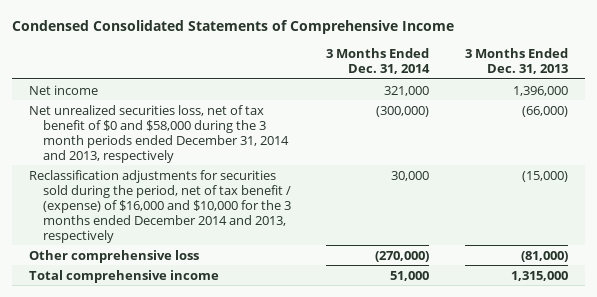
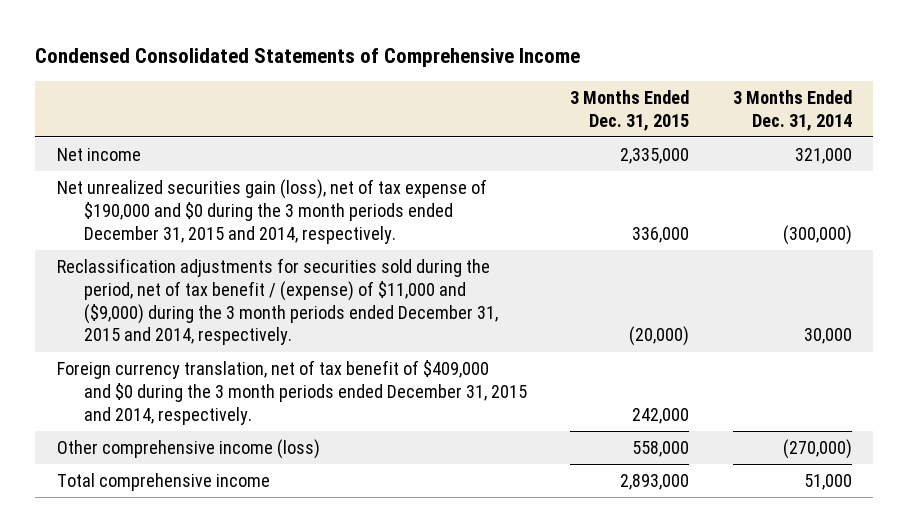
[464,47,568,74] 3 Months Ended Dec. 31, 2013 -> none
none -> [570,89,690,131] 3 Months Ended Dec. 31, 2015
[29,104,289,163] Net unrealized securities loss, net of tax benefit of $0 and $58,000 during the 3 month periods ended December 31, 2014 and 2013, respectively -> [56,178,487,244] Net unrealized securities gain (loss), net of tax expense of $190,000 and $0 during the 3 month periods ended December 31, 2015 and 2014, respectively.
[29,169,291,243] Reclassification adjustments for securities sold during the period, net of tax benefit / (expense) of $16,000 and $10,000 for the 3 months ended December 2014 and 2013, respectively -> [56,257,498,346] Reclassification adjustments for securities sold during the period, net of tax benefit / (expense) of $11,000 and ($9,000) during the 3 month periods ended December 31, 2015 and 2014, respectively.
none -> [56,359,527,425] Foreign currency translation, net of tax benefit of $409,000 and $0 during the 3 month periods ended December 31, 2015 and 2014, respectively.
[29,249,200,263] Other comprehensive loss -> [56,438,320,459] Other comprehensive income (loss)

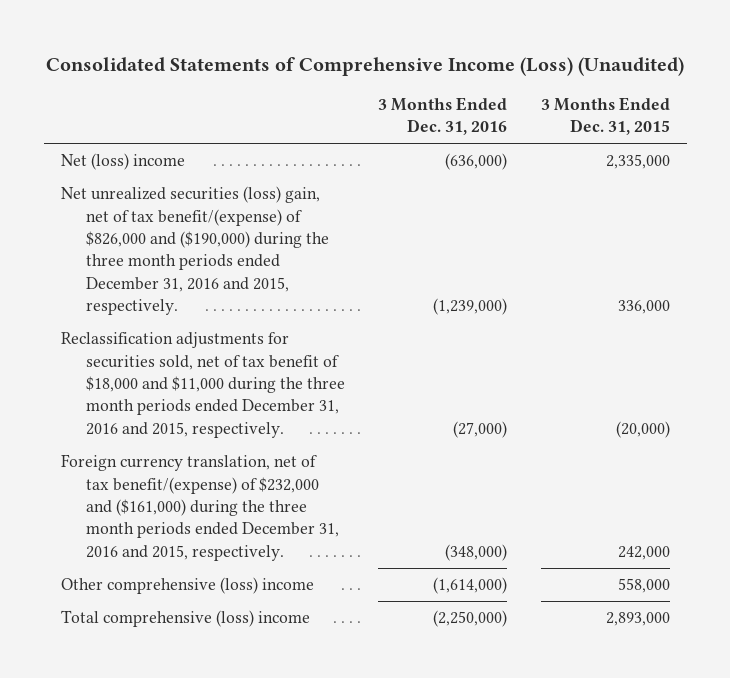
[35,48,581,68] Condensed Consolidated Statements of Comprehensive Income -> [46,56,685,76] Consolidated Statements of Comprehensive Income (Loss) (Unaudited)
[732,89,852,131] 3 Months Ended Dec. 31, 2014 -> none
none -> [378,96,508,136] 3 Months Ended Dec. 31, 2016
[56,147,141,161] Net income -> [60,153,185,171] Net (loss) income
[56,178,487,244] Net unrealized securities gain (loss), net of tax expense of $190,000 and $0 during the 3 month periods ended December 31, 2015 and 2014, respectively. -> [60,186,329,316] Net unrealized securities (loss) gain, net of tax benefit/(expense) of $826,000 and ($190,000) during the three month periods ended December 31, 2016 and 2015, respectively.
[56,257,498,346] Reclassification adjustments for securities sold during the period, net of tax benefit / (expense) of $11,000 and ($9,000) during the 3 month periods ended December 31, 2015 and 2014, respectively. -> [60,332,345,438] Reclassification adjustments for securities sold, net of tax benefit of $18,000 and $11,000 during the three month periods ended December 31, 2016 and 2015, respectively.
[56,359,527,425] Foreign currency translation, net of tax benefit of $409,000 and $0 during the 3 month periods ended December 31, 2015 and 2014, respectively. -> [60,454,339,561] Foreign currency translation, net of tax benefit/(expense) of $232,000 and ($161,000) during the three month periods ended December 31, 2016 and 2015, respectively.
[56,438,320,459] Other comprehensive income (loss) -> [60,577,314,595] Other comprehensive (loss) income
[56,472,270,491] Total comprehensive income -> [60,610,310,628] Total comprehensive (loss) income

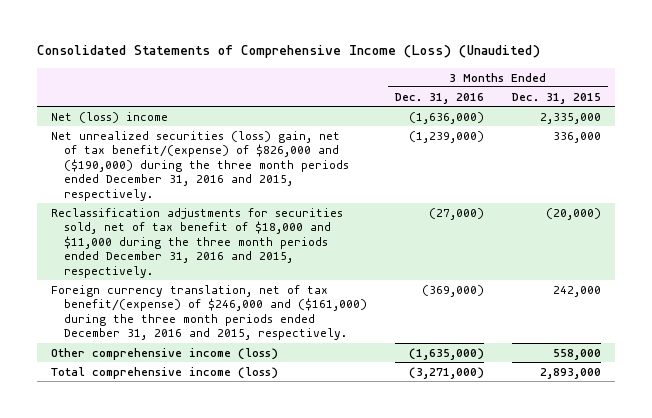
[445,153,508,171] (636,000) -> [409,111,485,124] (1,636,000)
[60,454,339,561] Foreign currency translation, net of tax benefit/(expense) of $232,000 and ($161,000) during the three month periods ended December 31, 2016 and 2015, respectively. -> [50,284,367,341] Foreign currency translation, net of tax benefit/(expense) of $246,000 and ($161,000) during the three month periods ended December 31, 2016 and 2015, respectively.
[445,543,508,561] (348,000) -> [422,284,485,297] (369,000)
[60,577,314,595] Other comprehensive (loss) income -> [50,347,278,360] Other comprehensive income (loss)
[433,577,508,595] (1,614,000) -> [409,347,485,360] (1,635,000)
[60,610,310,628] Total comprehensive (loss) income -> [50,366,278,379] Total comprehensive income (loss)
[433,610,508,628] (2,250,000) -> [409,366,485,379] (3,271,000)

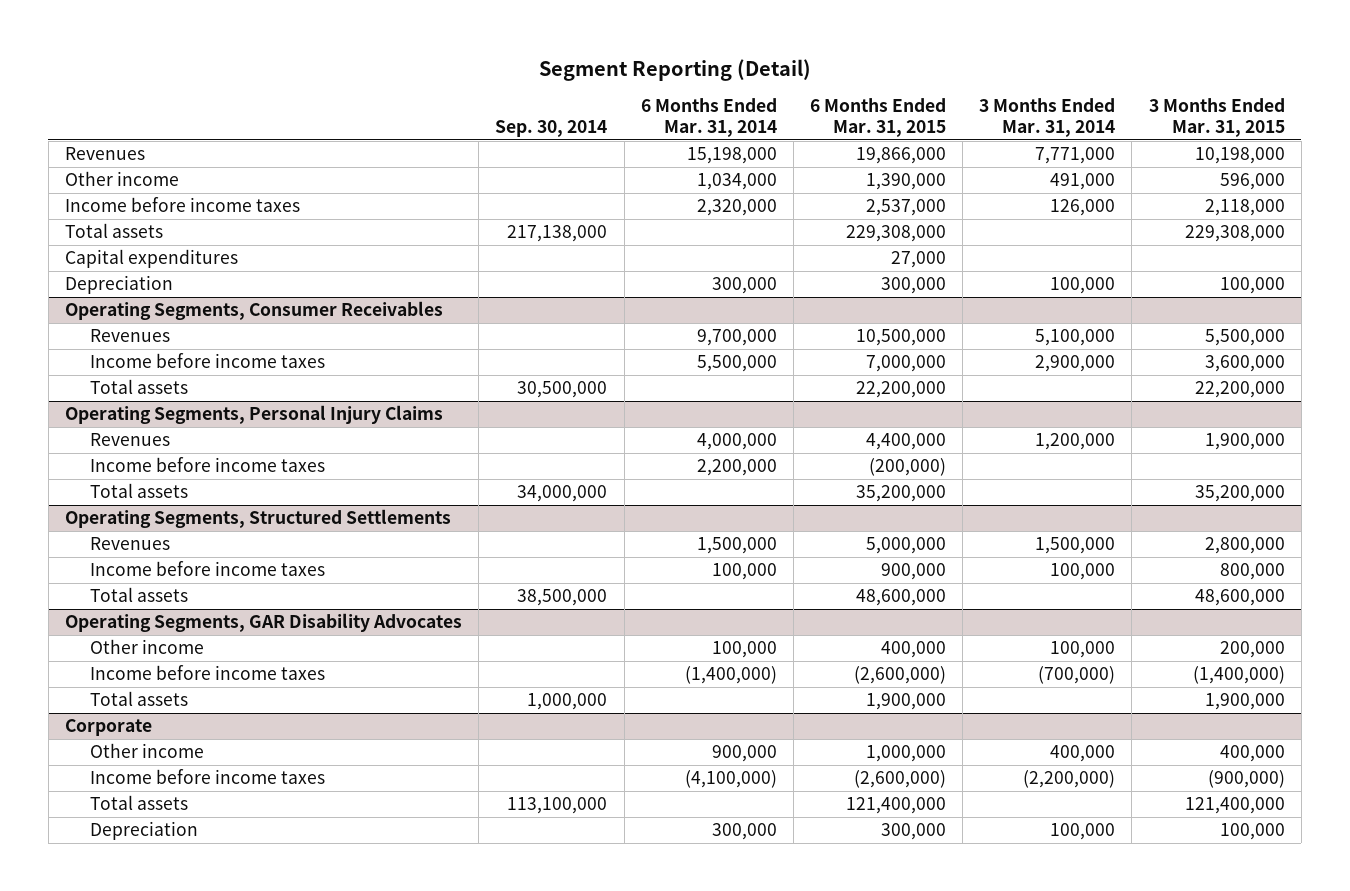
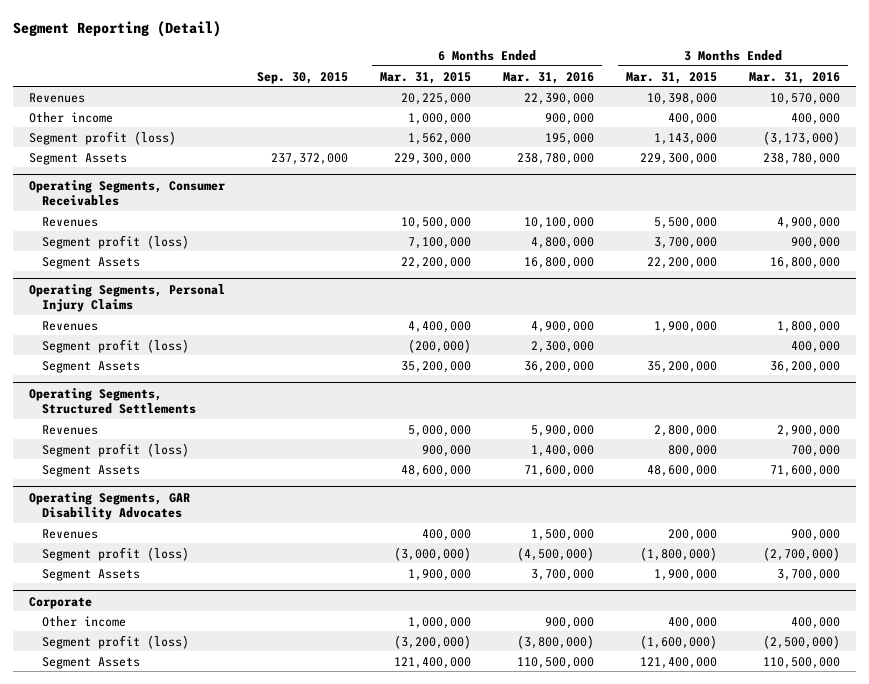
[495,120,608,138] Sep. 30, 2014 -> none
[640,98,777,138] 6 Months Ended Mar. 31, 2014 -> none
[979,98,1116,138] 3 Months Ended Mar. 31, 2014 -> none
none -> [257,71,349,84] Sep. 30, 2015
none -> [503,71,595,84] Mar. 31, 2016
none -> [749,71,841,84] Mar. 31, 2016
[65,197,301,213] Income before income taxes -> none
[65,249,239,269] Capital expenditures -> none
[65,275,174,295] Depreciation -> none
[856,147,947,165] 19,866,000 -> [401,92,472,105] 20,225,000
[1194,147,1285,165] 10,198,000 -> [647,92,718,105] 10,398,000
[866,173,947,191] 1,390,000 -> [408,112,472,125] 1,000,000
[1219,173,1285,191] 596,000 -> [668,112,718,125] 400,000
none -> [28,130,176,145] Segment profit (loss)
[65,223,164,239] Total assets -> [28,152,127,165] Segment Assets
[846,225,947,243] 229,308,000 -> [394,152,472,165] 229,300,000
[1184,225,1285,243] 229,308,000 -> [640,152,718,165] 229,300,000
[90,353,326,369] Income before income taxes -> none
none -> [41,234,189,249] Segment profit (loss)
[90,379,189,395] Total assets -> [41,256,140,269] Segment Assets
[90,457,326,473] Income before income taxes -> [41,338,189,353] Segment profit (loss)
[90,483,189,499] Total assets -> [41,360,140,373] Segment Assets
[90,561,326,577] Income before income taxes -> [41,442,189,457] Segment profit (loss)
[90,587,189,603] Total assets -> [41,464,140,477] Segment Assets
[90,639,205,655] Other income -> none
[90,665,326,681] Income before income taxes -> none
none -> [41,528,98,539] Revenues
none -> [41,546,189,561] Segment profit (loss)
[90,691,189,707] Total assets -> [41,568,140,581] Segment Assets
[90,769,326,785] Income before income taxes -> none
[90,821,199,841] Depreciation -> none
none -> [41,634,189,649] Segment profit (loss)
[90,795,189,811] Total assets -> [41,656,140,669] Segment Assets

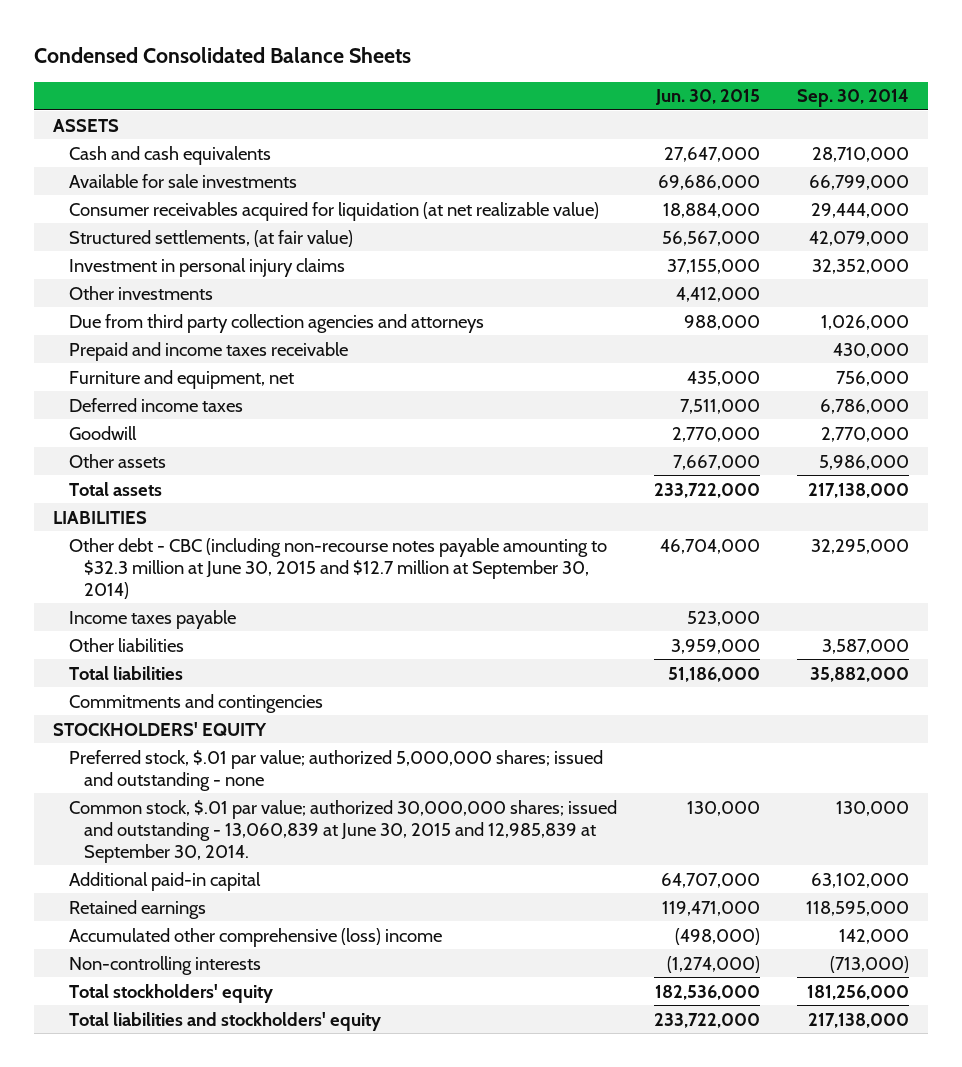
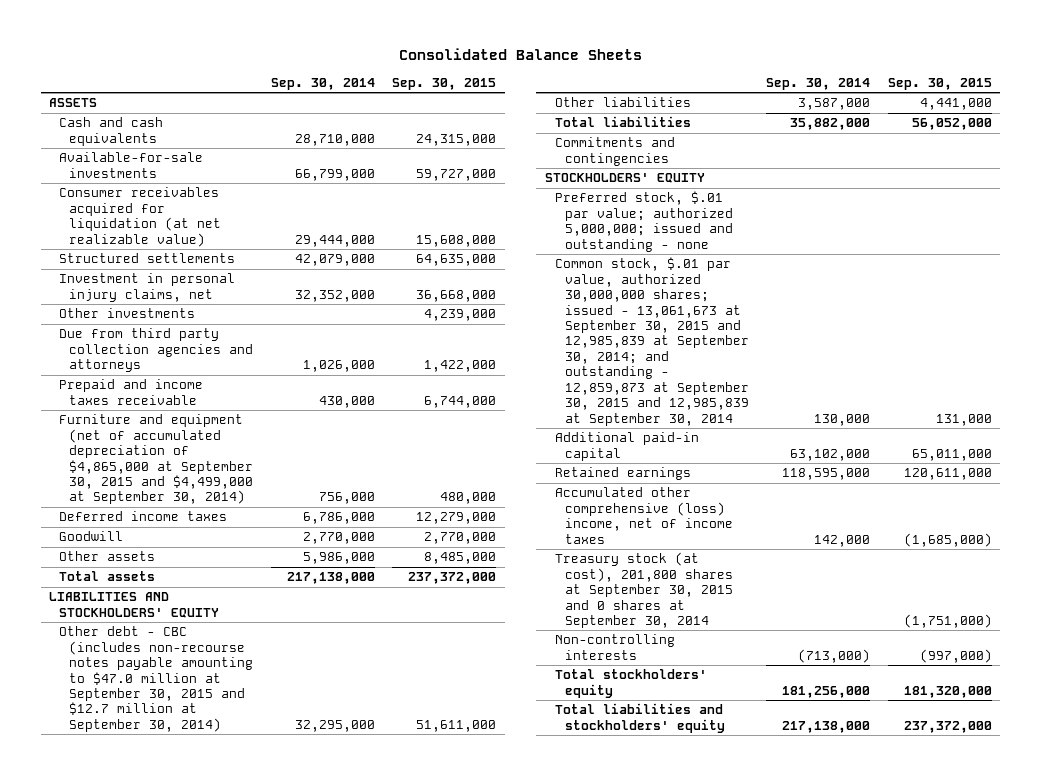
[34,47,412,64] Condensed Consolidated Balance Sheets -> [398,48,642,61] Consolidated Balance Sheets
[654,89,760,106] Jun. 30, 2015 -> none
none -> [392,77,497,90] Sep. 30, 2015
[68,173,297,188] Available for sale investments -> [59,152,204,178] Available-for-sale investments
[68,229,353,247] Structured settlements, (at fair value) -> [59,253,236,264] Structured settlements
[68,257,345,277] Investment in personal injury claims -> [59,273,236,302] Investment in personal injury claims, net
[68,369,294,389] Furniture and equipment, net -> [59,414,254,505] Furniture and equipment (net of accumulated depreciation of $4,865,000 at September 30, 2015 and $4,499,000 at September 30, 2014)
[52,510,147,524] LIABILITIES -> none
[68,609,236,629] Income taxes payable -> none
none -> [49,592,220,618] LIABILITIES AND STOCKHOLDERS' EQUITY
[68,537,607,599] Other debt - CBC (including non-recourse notes payable amounting to $32.3 million at June 30, 2015 and $12.7 million at September 30, 2014) -> [59,626,254,732] Other debt - CBC (includes non-recourse notes payable amounting to $47.0 million at September 30, 2015 and $12.7 million at September 30, 2014)
[68,749,603,791] Preferred stock, $.01 par value; authorized 5,000,000 shares; issued and outstanding - none -> [554,191,733,252] Preferred stock, $.01 par value; authorized 5,000,000; issued and outstanding - none
[68,799,617,863] Common stock, $.01 par value; authorized 30,000,000 shares; issued and outstanding - 13,060,839 at June 30, 2015 and 12,985,839 at September 30, 2014. -> [554,257,749,426] Common stock, $.01 par value, authorized 30,000,000 shares; issued - 13,061,673 at September 30, 2015 and 12,985,839 at September 30, 2014; and outstanding - 12,859,873 at September 30, 2015 and 12,985,839 at September 30, 2014
[68,927,442,947] Accumulated other comprehensive (loss) income -> [554,487,733,544] Accumulated other comprehensive (loss) income, net of income taxes
none -> [554,552,733,628] Treasury stock (at cost), 201,800 shares at September 30, 2015 and 0 shares at September 30, 2014

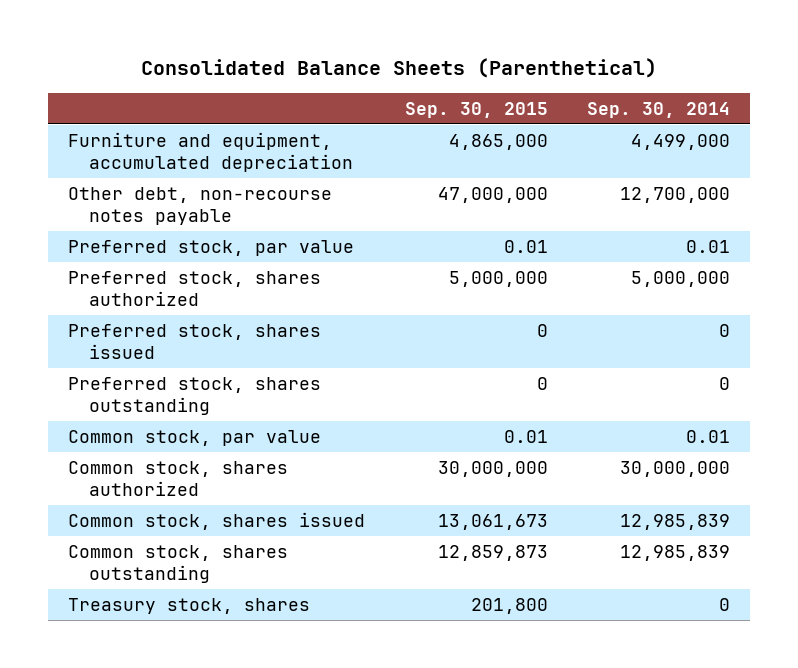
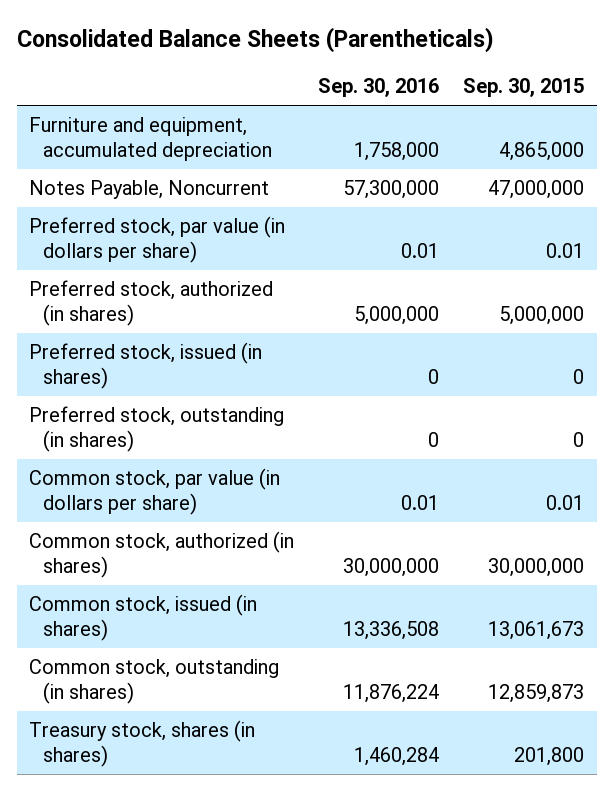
[141,58,658,79] Consolidated Balance Sheets (Parenthetical) -> [16,27,494,54] Consolidated Balance Sheets (Parentheticals)
[586,101,730,118] Sep. 30, 2014 -> none
none -> [318,78,440,98] Sep. 30, 2016
[68,186,333,226] Other debt, non-recourse notes payable -> [28,180,269,200] Notes Payable, Noncurrent
[68,239,355,256] Preferred stock, par value -> [28,216,285,263] Preferred stock, par value (in dollars per share)
[68,270,322,307] Preferred stock, shares authorized -> [28,280,273,326] Preferred stock, authorized (in shares)
[68,323,322,360] Preferred stock, shares issued -> [28,342,262,389] Preferred stock, issued (in shares)
[68,376,322,416] Preferred stock, shares outstanding -> [28,406,284,452] Preferred stock, outstanding (in shares)
[68,429,322,446] Common stock, par value -> [28,468,280,515] Common stock, par value (in dollars per share)
[68,460,289,497] Common stock, shares authorized -> [28,531,294,578] Common stock, authorized (in shares)
[68,511,366,530] Common stock, shares issued -> [28,594,257,641] Common stock, issued (in shares)
[68,544,289,584] Common stock, shares outstanding -> [28,659,279,704] Common stock, outstanding (in shares)
[68,597,311,614] Treasury stock, shares -> [28,720,255,767] Treasury stock, shares (in shares)

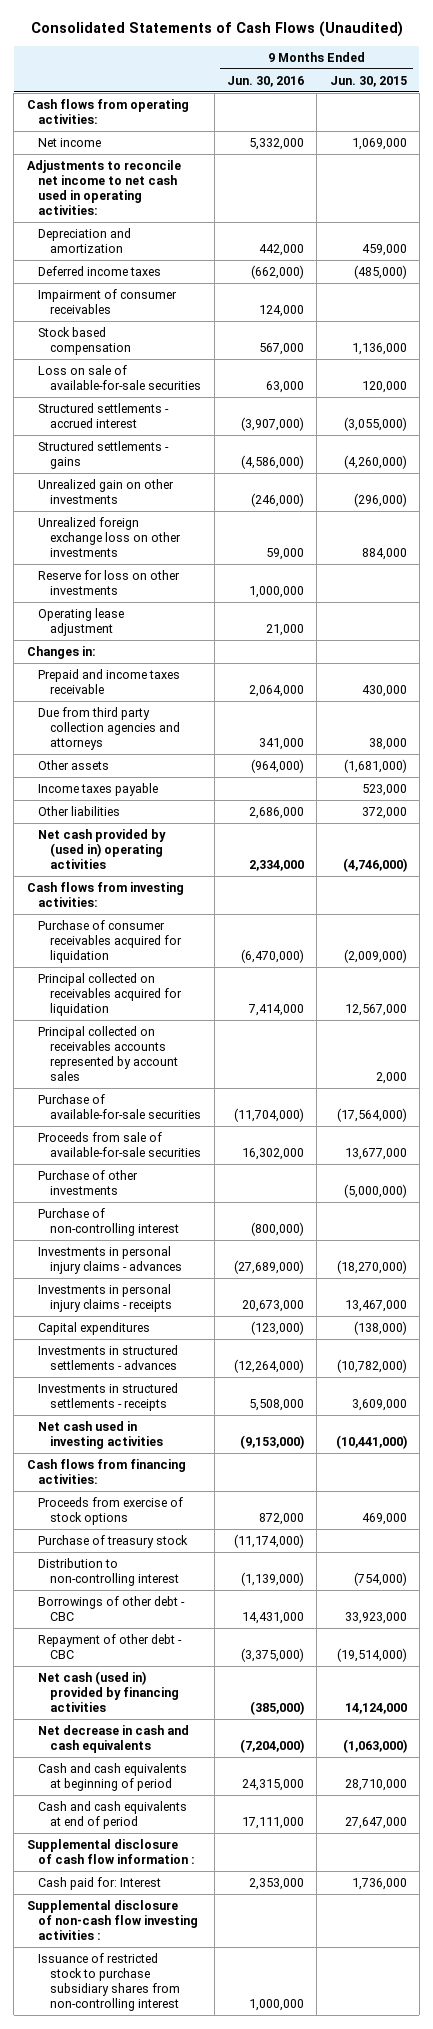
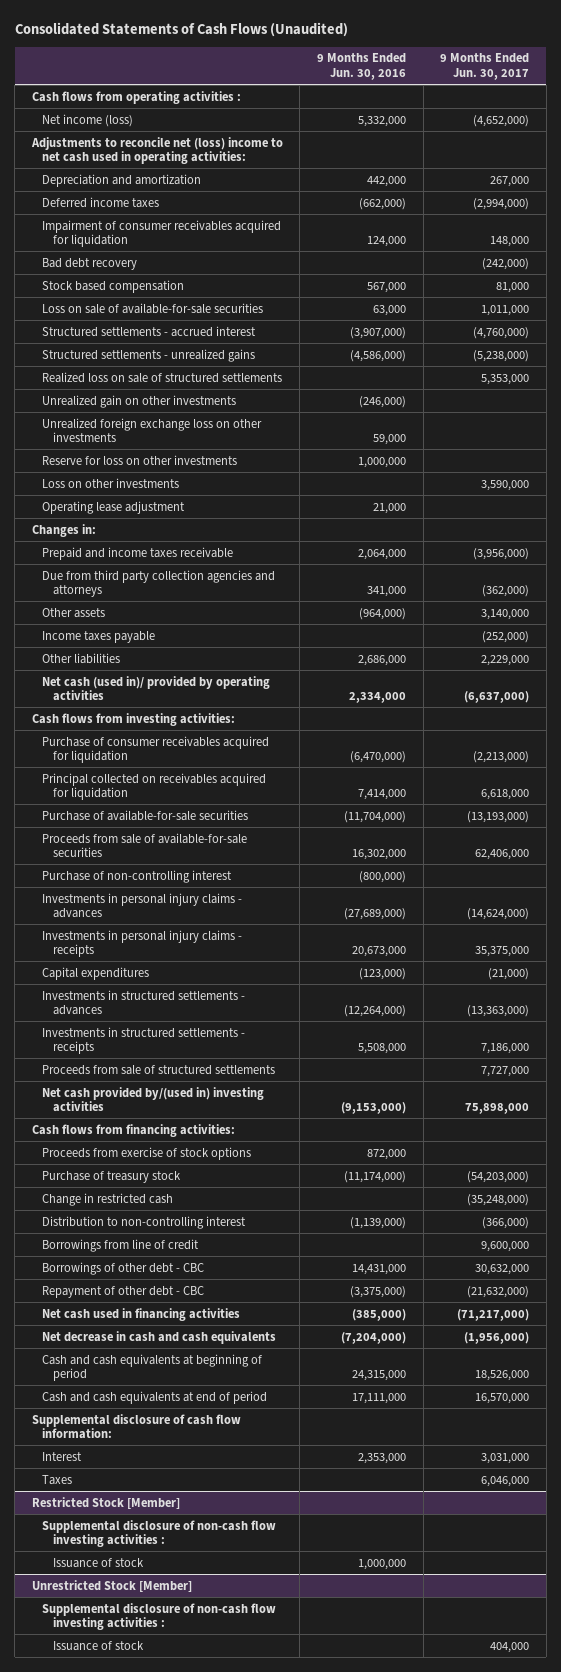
[329,75,407,87] Jun. 30, 2015 -> none
none -> [440,53,530,80] 9 Months Ended Jun. 30, 2017
[26,98,189,124] Cash flows from operating activities: -> [31,90,241,104] Cash flows from operating activities :
[38,137,102,147] Net income -> [42,113,134,127] Net income (loss)
[26,159,181,216] Adjustments to reconcile net income to net cash used in operating activities: -> [30,136,283,165] Adjustments to reconcile net (loss) income to net cash used in operating activities:
[38,288,178,314] Impairment of consumer receivables -> [42,219,282,248] Impairment of consumer receivables acquired for liquidation
none -> [42,257,138,270] Bad debt recovery
[38,440,170,469] Structured settlements - gains -> [42,348,256,362] Structured settlements - unrealized gains
none -> [42,371,283,383] Realized loss on sale of structured settlements
none -> [42,477,180,488] Loss on other investments
[38,828,167,869] Net cash provided by (used in) operating activities -> [42,675,271,702] Net cash (used in)/ provided by operating activities
[38,1025,179,1082] Principal collected on receivables accounts represented by account sales -> none
[38,1169,139,1195] Purchase of other investments -> none
none -> [42,1064,276,1075] Proceeds from sale of structured settlements
[38,1420,164,1449] Net cash used in investing activities -> [42,1086,265,1113] Net cash provided by/(used in) investing activities
none -> [42,1192,174,1206] Change in restricted cash
none -> [42,1238,200,1252] Borrowings from line of credit
[38,1670,180,1712] Net cash (used in) provided by financing activities -> [42,1307,241,1321] Net cash used in financing activities
[26,1838,196,1864] Supplemental disclosure of cash flow information : -> [31,1413,241,1440] Supplemental disclosure of cash flow information:
[38,1876,162,1890] Cash paid for: Interest -> [42,1451,83,1461] Interest
none -> [42,1474,73,1485] Taxes
none -> [31,1496,180,1509] Restricted Stock [Member]
[38,1952,181,2012] Issuance of restricted stock to purchase subsidiary shares from non-controlling interest -> [52,1557,144,1568] Issuance of stock
none -> [31,1579,192,1592] Unrestricted Stock [Member]
none -> [42,1602,277,1631] Supplemental disclosure of non-cash flow investing activities :
none -> [52,1640,144,1651] Issuance of stock

